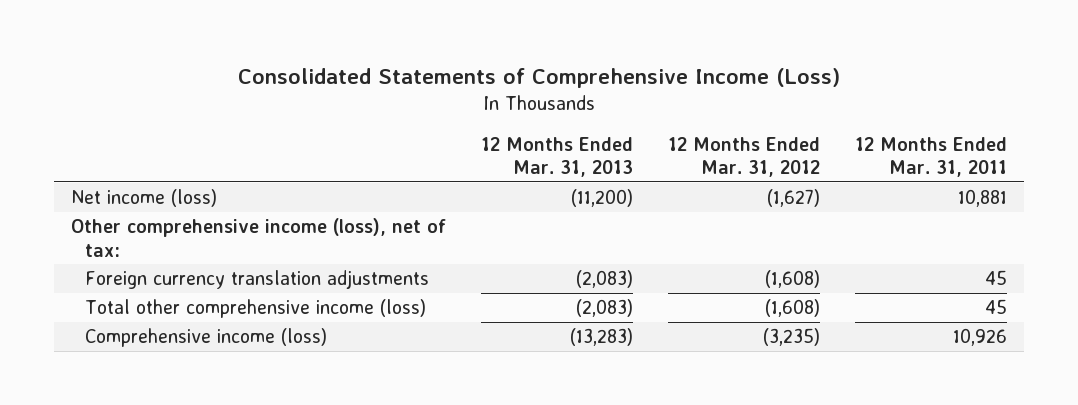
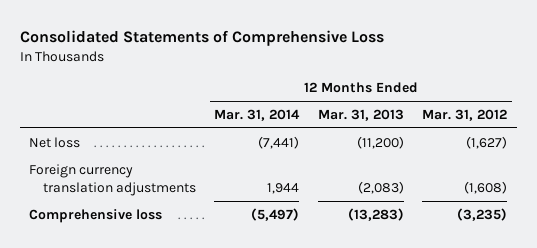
[237,67,840,88] Consolidated Statements of Comprehensive Income (Loss) -> [20,29,385,46] Consolidated Statements of Comprehensive Loss
[854,136,1007,178] 12 Months Ended Mar. 31, 2011 -> none
none -> [214,108,301,121] Mar. 31, 2014
[71,218,447,257] Other comprehensive income (loss), net of tax: -> none
[71,189,218,208] Net income (loss) -> [29,136,81,148] Net loss
[85,299,427,319] Total other comprehensive income (loss) -> none
[85,328,328,348] Comprehensive income (loss) -> [29,208,163,223] Comprehensive loss

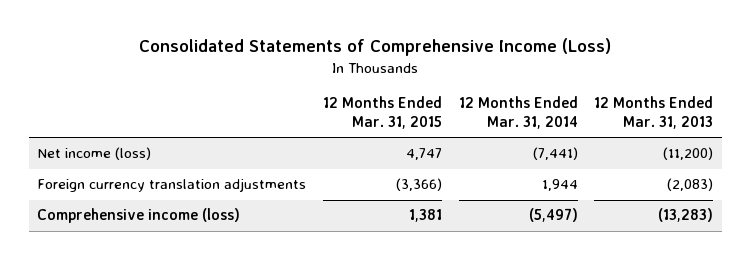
[20,29,385,46] Consolidated Statements of Comprehensive Loss -> [139,38,612,57] Consolidated Statements of Comprehensive Income (Loss)
[422,108,508,121] Mar. 31, 2012 -> none
none -> [322,96,442,130] 12 Months Ended Mar. 31, 2015
[29,136,81,148] Net loss -> [37,147,152,161] Net income (loss)
[29,208,163,223] Comprehensive loss -> [37,208,241,224] Comprehensive income (loss)

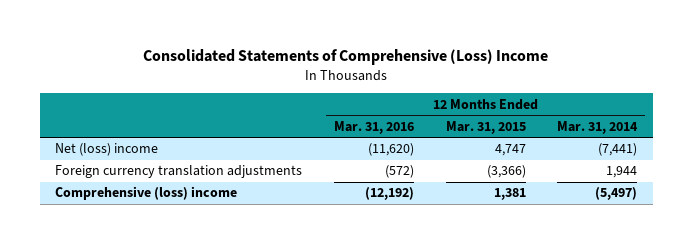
[139,38,612,57] Consolidated Statements of Comprehensive Income (Loss) -> [143,49,549,66] Consolidated Statements of Comprehensive (Loss) Income
[594,96,714,130] 12 Months Ended Mar. 31, 2013 -> none
none -> [334,120,415,134] Mar. 31, 2016
[37,147,152,161] Net income (loss) -> [55,143,159,157] Net (loss) income
[37,208,241,224] Comprehensive income (loss) -> [55,186,238,201] Comprehensive (loss) income

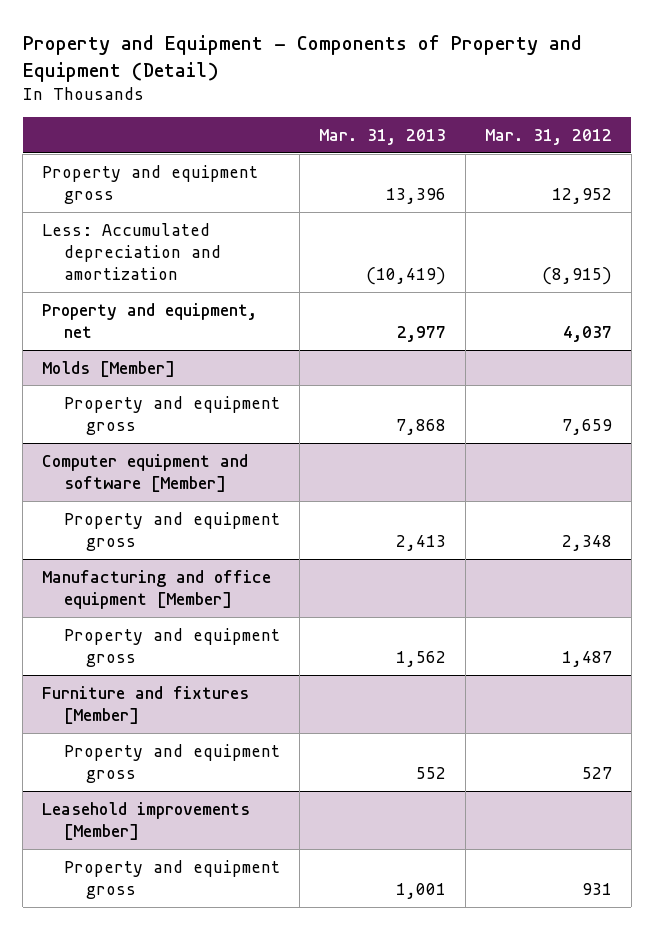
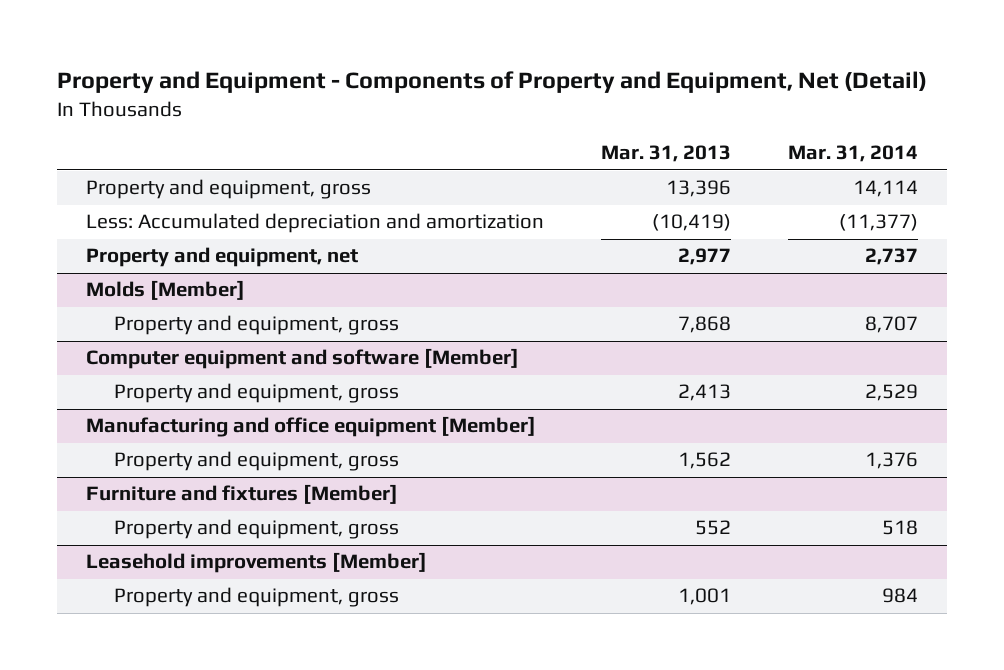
[22,34,582,82] Property and Equipment - Components of Property and Equipment (Detail) -> [57,71,928,94] Property and Equipment - Components of Property and Equipment, Net (Detail)
[484,128,612,145] Mar. 31, 2012 -> none
none -> [788,145,919,163] Mar. 31, 2014
[42,164,259,204] Property and equipment gross -> [85,179,371,200] Property and equipment, gross
[64,395,281,435] Property and equipment gross -> [114,315,400,336] Property and equipment, gross
[64,511,281,551] Property and equipment gross -> [114,383,400,404] Property and equipment, gross
[64,627,281,667] Property and equipment gross -> [114,451,400,472] Property and equipment, gross
[64,743,281,783] Property and equipment gross -> [114,519,400,540] Property and equipment, gross
[64,859,281,899] Property and equipment gross -> [114,587,400,608] Property and equipment, gross

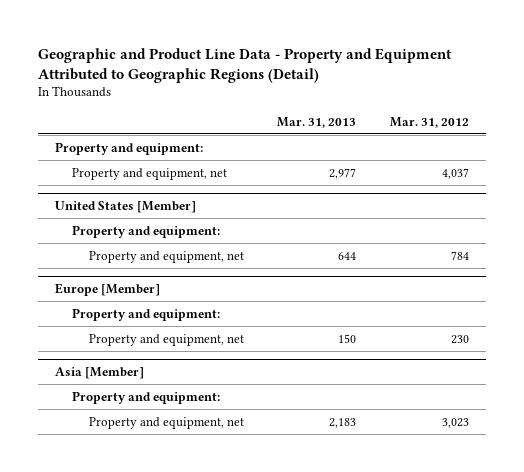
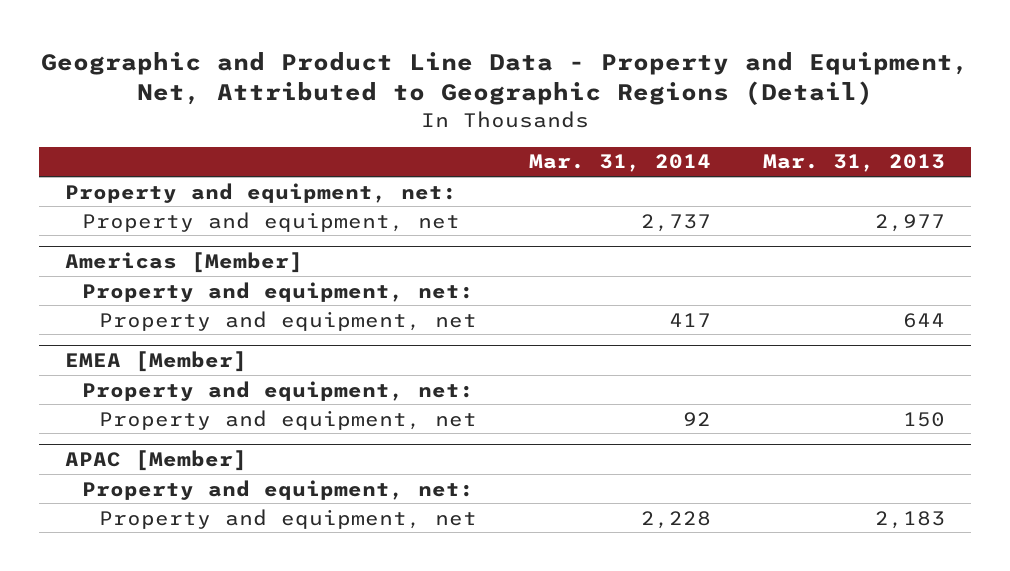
[38,47,453,83] Geographic and Product Line Data - Property and Equipment Attributed to Geographic Regions (Detail) -> [41,51,970,106] Geographic and Product Line Data - Property and Equipment, Net, Attributed to Geographic Regions (Detail)
[389,116,469,128] Mar. 31, 2012 -> none
none -> [528,154,711,173] Mar. 31, 2014
[55,141,204,155] Property and equipment: -> [65,182,458,203] Property and equipment, net:
[55,200,197,213] United States [Member] -> none
none -> [65,252,304,274] Americas [Member]
[71,224,220,238] Property and equipment: -> [81,281,474,302] Property and equipment, net:
[55,282,161,296] Europe [Member] -> none
none -> [65,351,248,373] EMEA [Member]
[71,307,220,321] Property and equipment: -> [81,380,474,401] Property and equipment, net:
[55,366,145,379] Asia [Member] -> none
none -> [65,450,248,472] APAC [Member]
[71,390,220,404] Property and equipment: -> [81,479,474,500] Property and equipment, net:

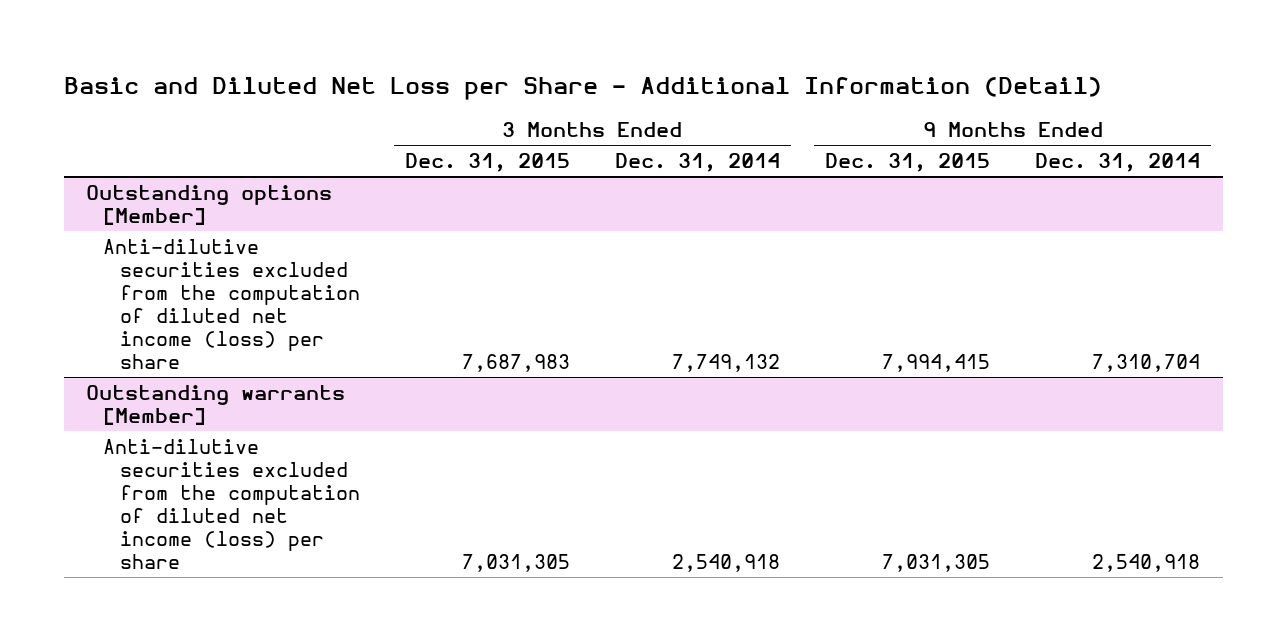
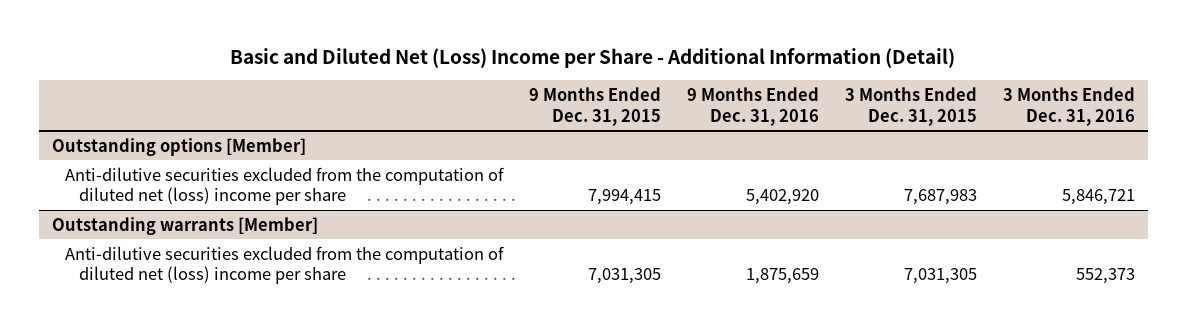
[63,77,1102,101] Basic and Diluted Net Loss per Share - Additional Information (Detail) -> [230,47,956,68] Basic and Diluted Net (Loss) Income per Share - Additional Information (Detail)
[614,153,780,173] Dec. 31, 2014 -> none
[1035,153,1201,173] Dec. 31, 2014 -> none
none -> [686,87,819,126] 9 Months Ended Dec. 31, 2016
none -> [1002,87,1135,126] 3 Months Ended Dec. 31, 2016
[103,239,360,369] Anti-dilutive securities excluded from the computation of diluted net income (loss) per share -> [65,166,505,206] Anti-dilutive securities excluded from the computation of diluted net (loss) income per share
[103,439,360,569] Anti-dilutive securities excluded from the computation of diluted net income (loss) per share -> [65,245,505,285] Anti-dilutive securities excluded from the computation of diluted net (loss) income per share

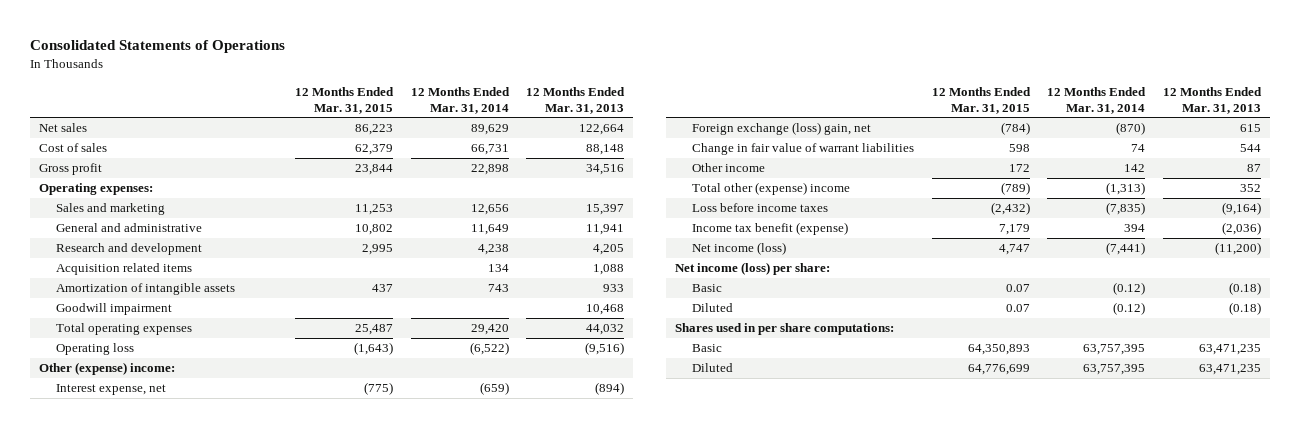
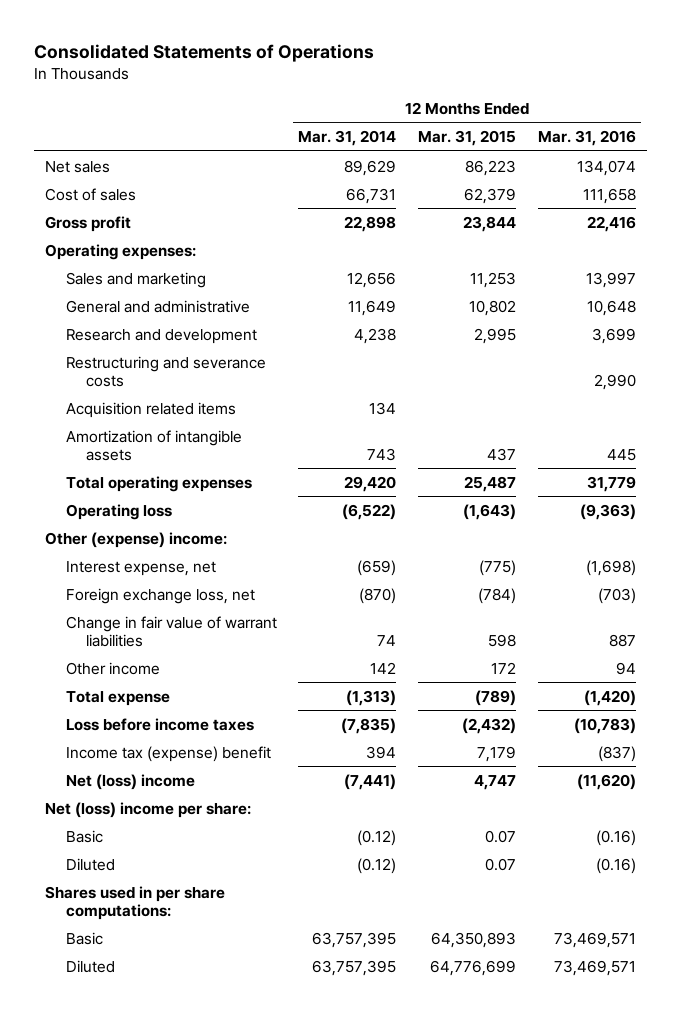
[526,86,626,114] 12 Months Ended Mar. 31, 2013 -> none
none -> [537,130,636,147] Mar. 31, 2016
none -> [65,355,266,387] Restructuring and severance costs
[55,303,172,316] Goodwill impairment -> none
[692,122,872,136] Foreign exchange (loss) gain, net -> [65,587,255,604] Foreign exchange loss, net
[692,182,851,196] Total other (expense) income -> [65,690,170,706] Total expense
[692,222,849,236] Income tax benefit (expense) -> [65,745,271,762] Income tax (expense) benefit
[692,242,787,256] Net income (loss) -> [65,773,195,790] Net (loss) income
[675,262,831,276] Net income (loss) per share: -> [44,801,251,818] Net (loss) income per share:

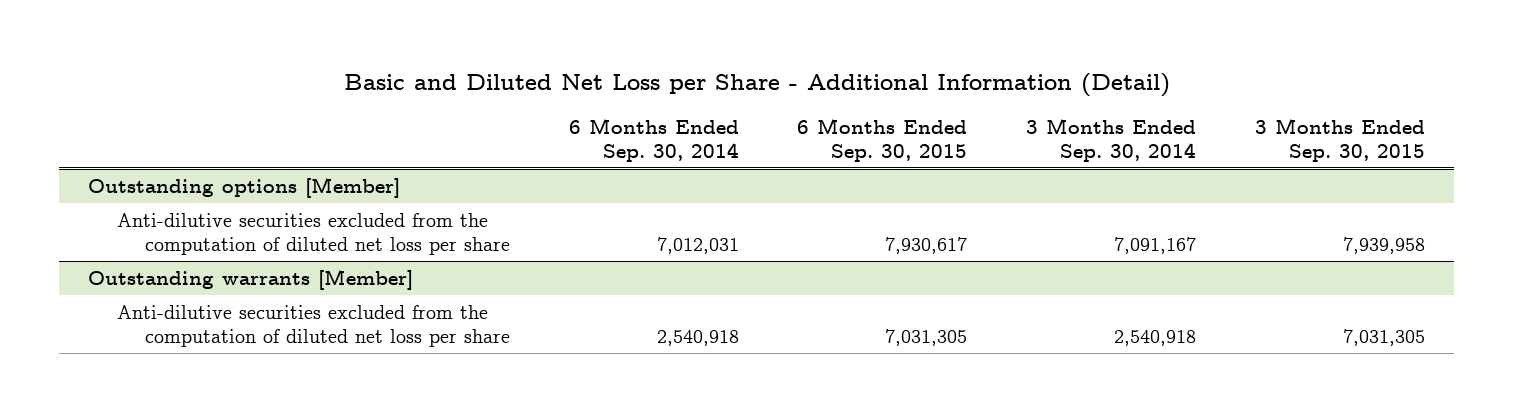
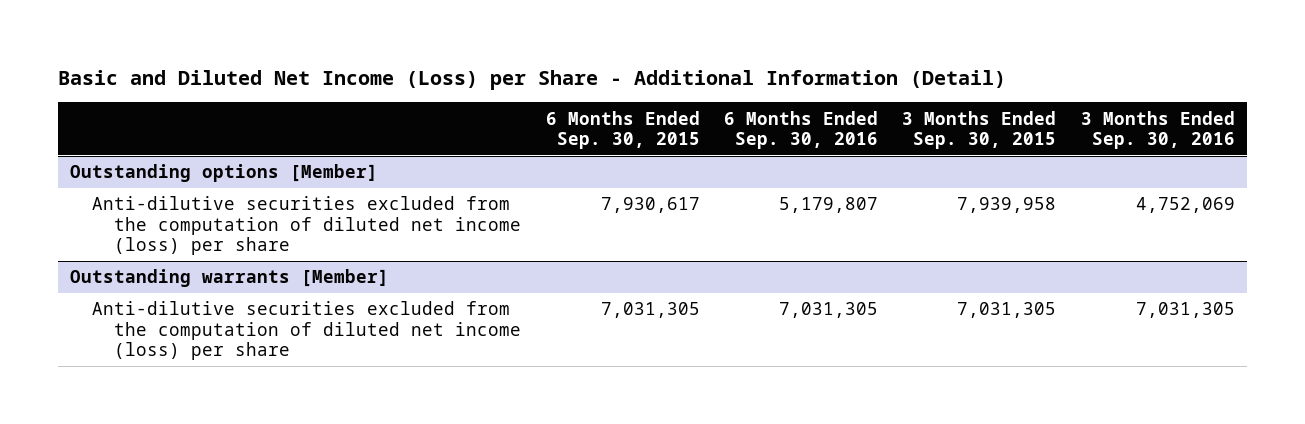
[343,73,1170,98] Basic and Diluted Net Loss per Share - Additional Information (Detail) -> [57,69,1006,90] Basic and Diluted Net Income (Loss) per Share - Additional Information (Detail)
[568,118,739,162] 6 Months Ended Sep. 30, 2014 -> none
[1026,118,1197,162] 3 Months Ended Sep. 30, 2014 -> none
none -> [724,110,879,149] 6 Months Ended Sep. 30, 2016
none -> [1080,110,1235,149] 3 Months Ended Sep. 30, 2016
[116,213,510,255] Anti-dilutive securities excluded from the computation of diluted net loss per share -> [92,196,522,256] Anti-dilutive securities excluded from the computation of diluted net income (loss) per share
[116,305,510,347] Anti-dilutive securities excluded from the computation of diluted net loss per share -> [92,301,522,361] Anti-dilutive securities excluded from the computation of diluted net income (loss) per share

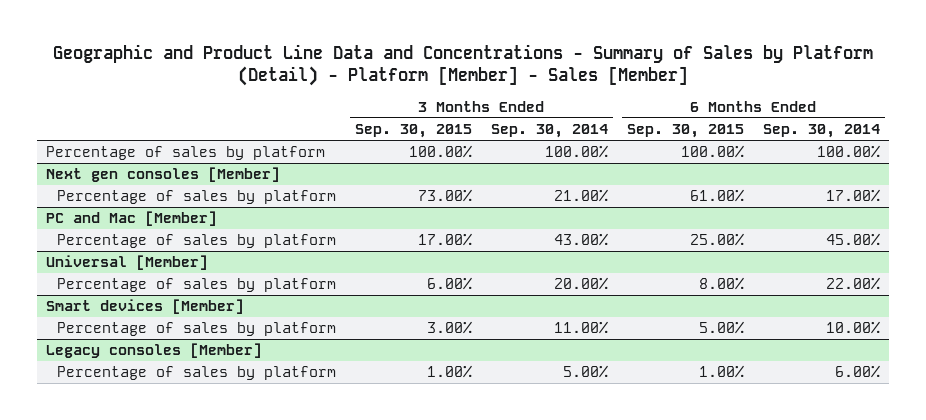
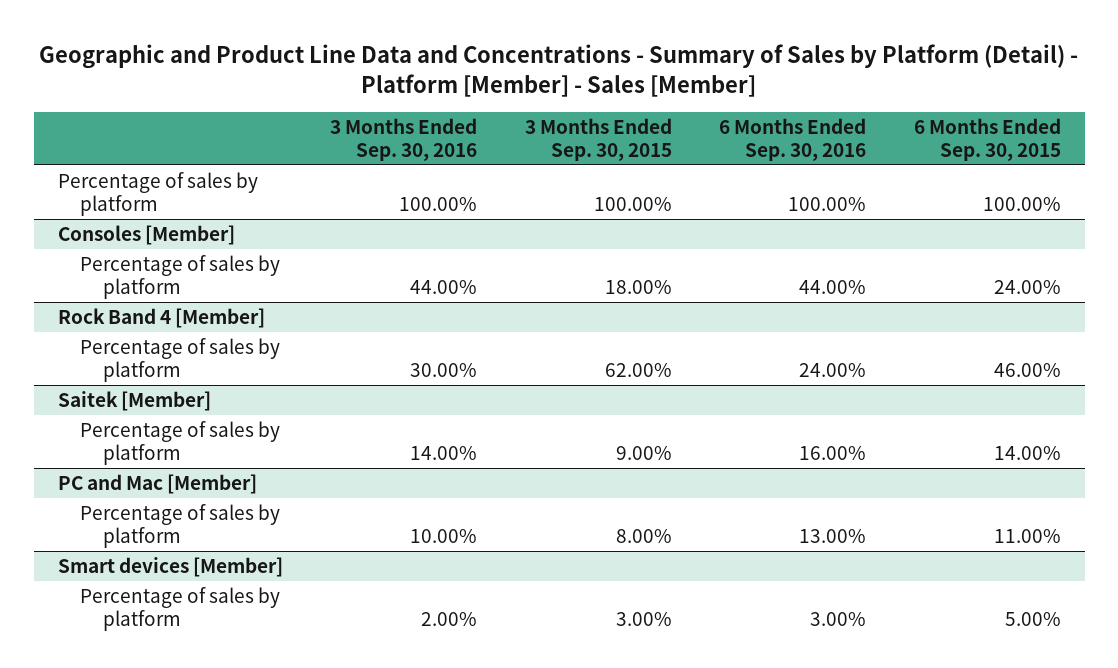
[490,124,608,139] Sep. 30, 2014 -> none
[762,124,880,139] Sep. 30, 2014 -> none
none -> [330,117,478,161] 3 Months Ended Sep. 30, 2016
none -> [719,117,867,161] 6 Months Ended Sep. 30, 2016
[46,167,281,183] Next gen consoles [Member] -> [57,225,235,246] Consoles [Member]
[417,189,472,203] 73.00% -> [604,279,672,294] 18.00%
[689,189,744,203] 61.00% -> [993,279,1061,294] 24.00%
none -> [57,308,265,329] Rock Band 4 [Member]
none -> [80,338,281,382] Percentage of sales by platform
none -> [57,391,211,412] Saitek [Member]
none -> [80,421,281,465] Percentage of sales by platform
[46,255,209,271] Universal [Member] -> none
[56,278,336,293] Percentage of sales by platform -> none
[417,233,472,247] 17.00% -> [615,528,672,543] 8.00%
[689,233,744,247] 25.00% -> [993,528,1061,543] 11.00%
[46,343,263,359] Legacy consoles [Member] -> none
[56,366,336,381] Percentage of sales by platform -> none

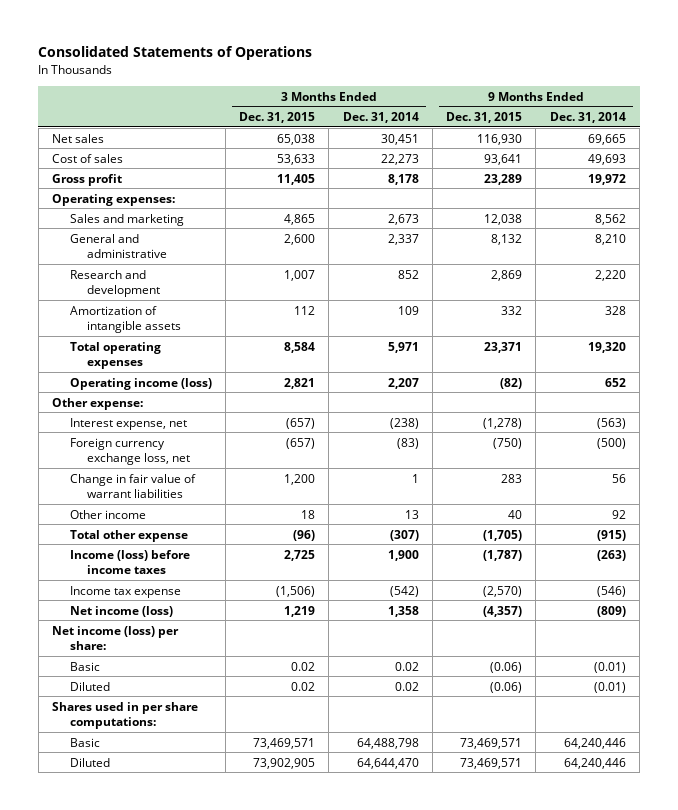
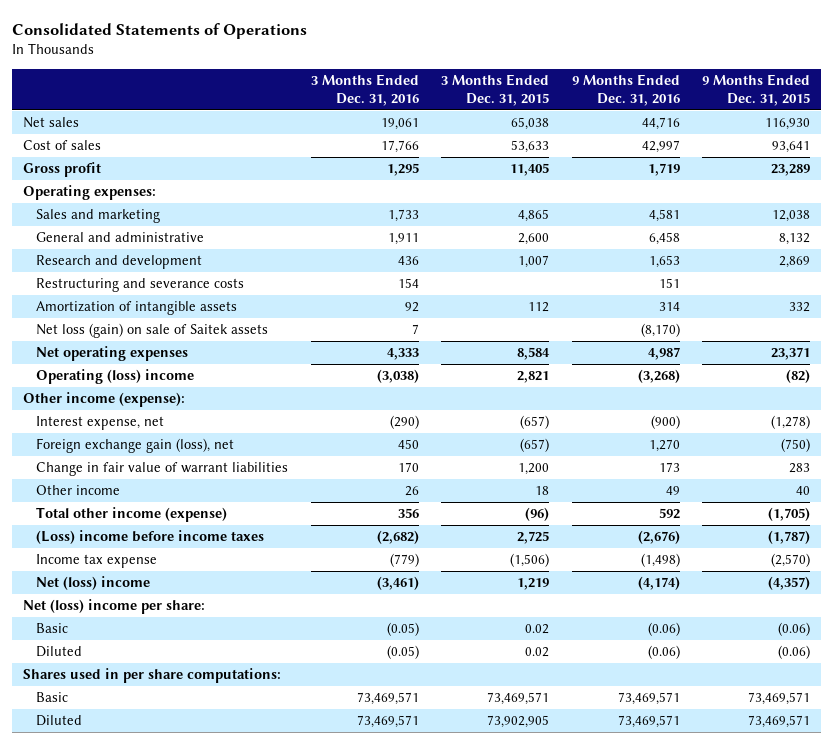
[342,111,419,123] Dec. 31, 2014 -> none
[549,111,626,123] Dec. 31, 2014 -> none
none -> [310,74,419,106] 3 Months Ended Dec. 31, 2016
none -> [571,74,680,106] 9 Months Ended Dec. 31, 2016
none -> [36,278,245,293] Restructuring and severance costs
none -> [36,323,269,339] Net loss (gain) on sale of Saitek assets
[69,341,161,370] Total operating expenses -> [36,346,189,362] Net operating expenses
[69,377,212,390] Operating income (loss) -> [36,369,195,385] Operating (loss) income
[52,397,144,410] Other expense: -> [23,392,186,408] Other income (expense):
[69,437,191,466] Foreign currency exchange loss, net -> [36,438,235,454] Foreign exchange gain (loss), net
[69,529,188,542] Total other expense -> [36,507,228,523] Total other income (expense)
[69,549,190,575] Income (loss) before income taxes -> [36,530,265,545] (Loss) income before income taxes
[69,605,173,617] Net income (loss) -> [36,576,151,591] Net (loss) income
[52,625,180,651] Net income (loss) per share: -> [23,599,206,615] Net (loss) income per share:

